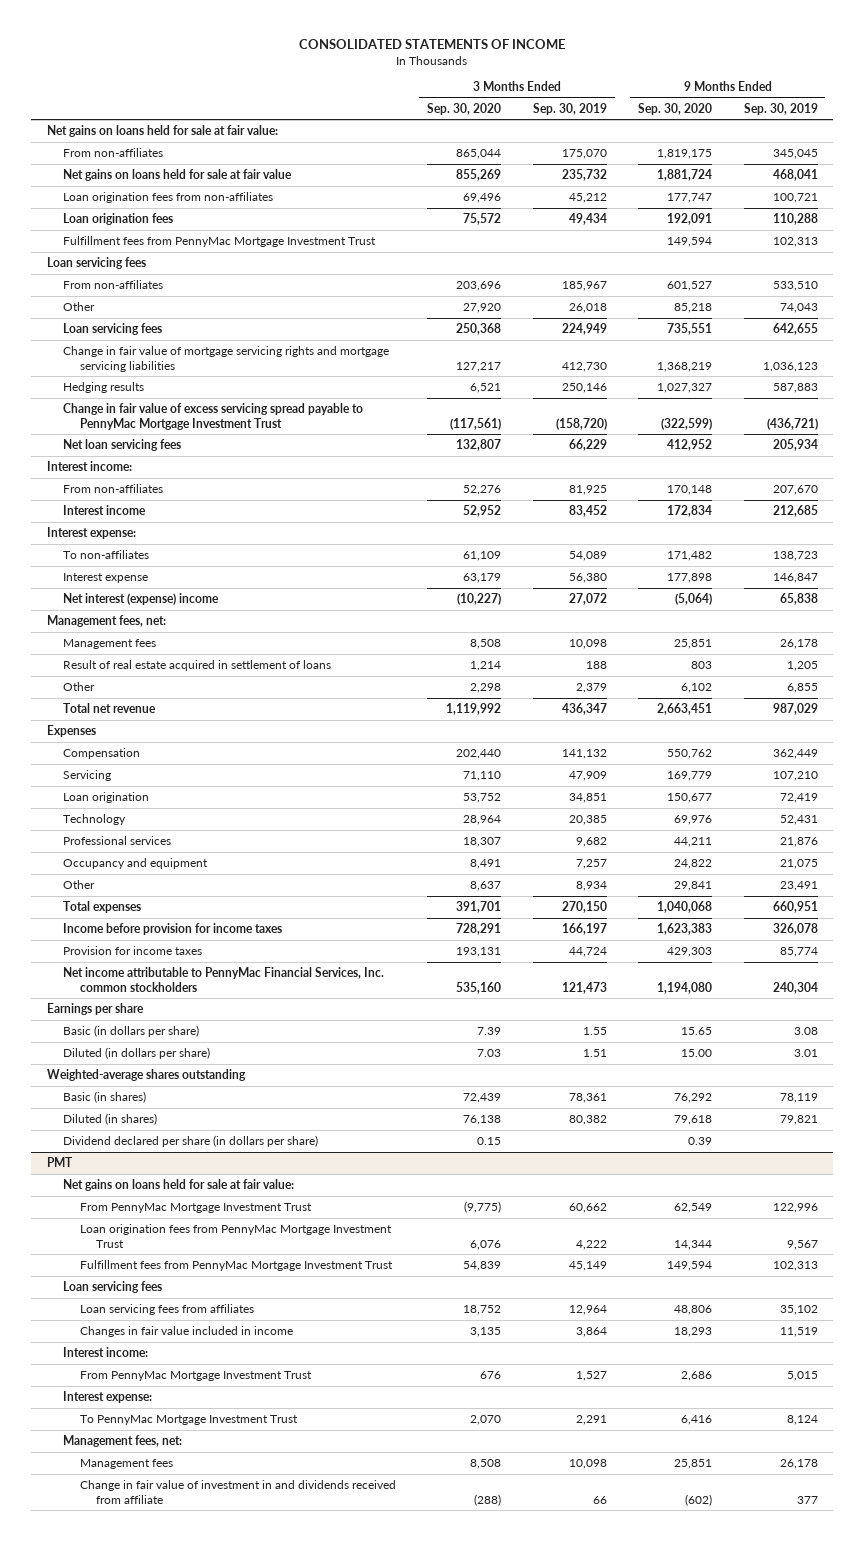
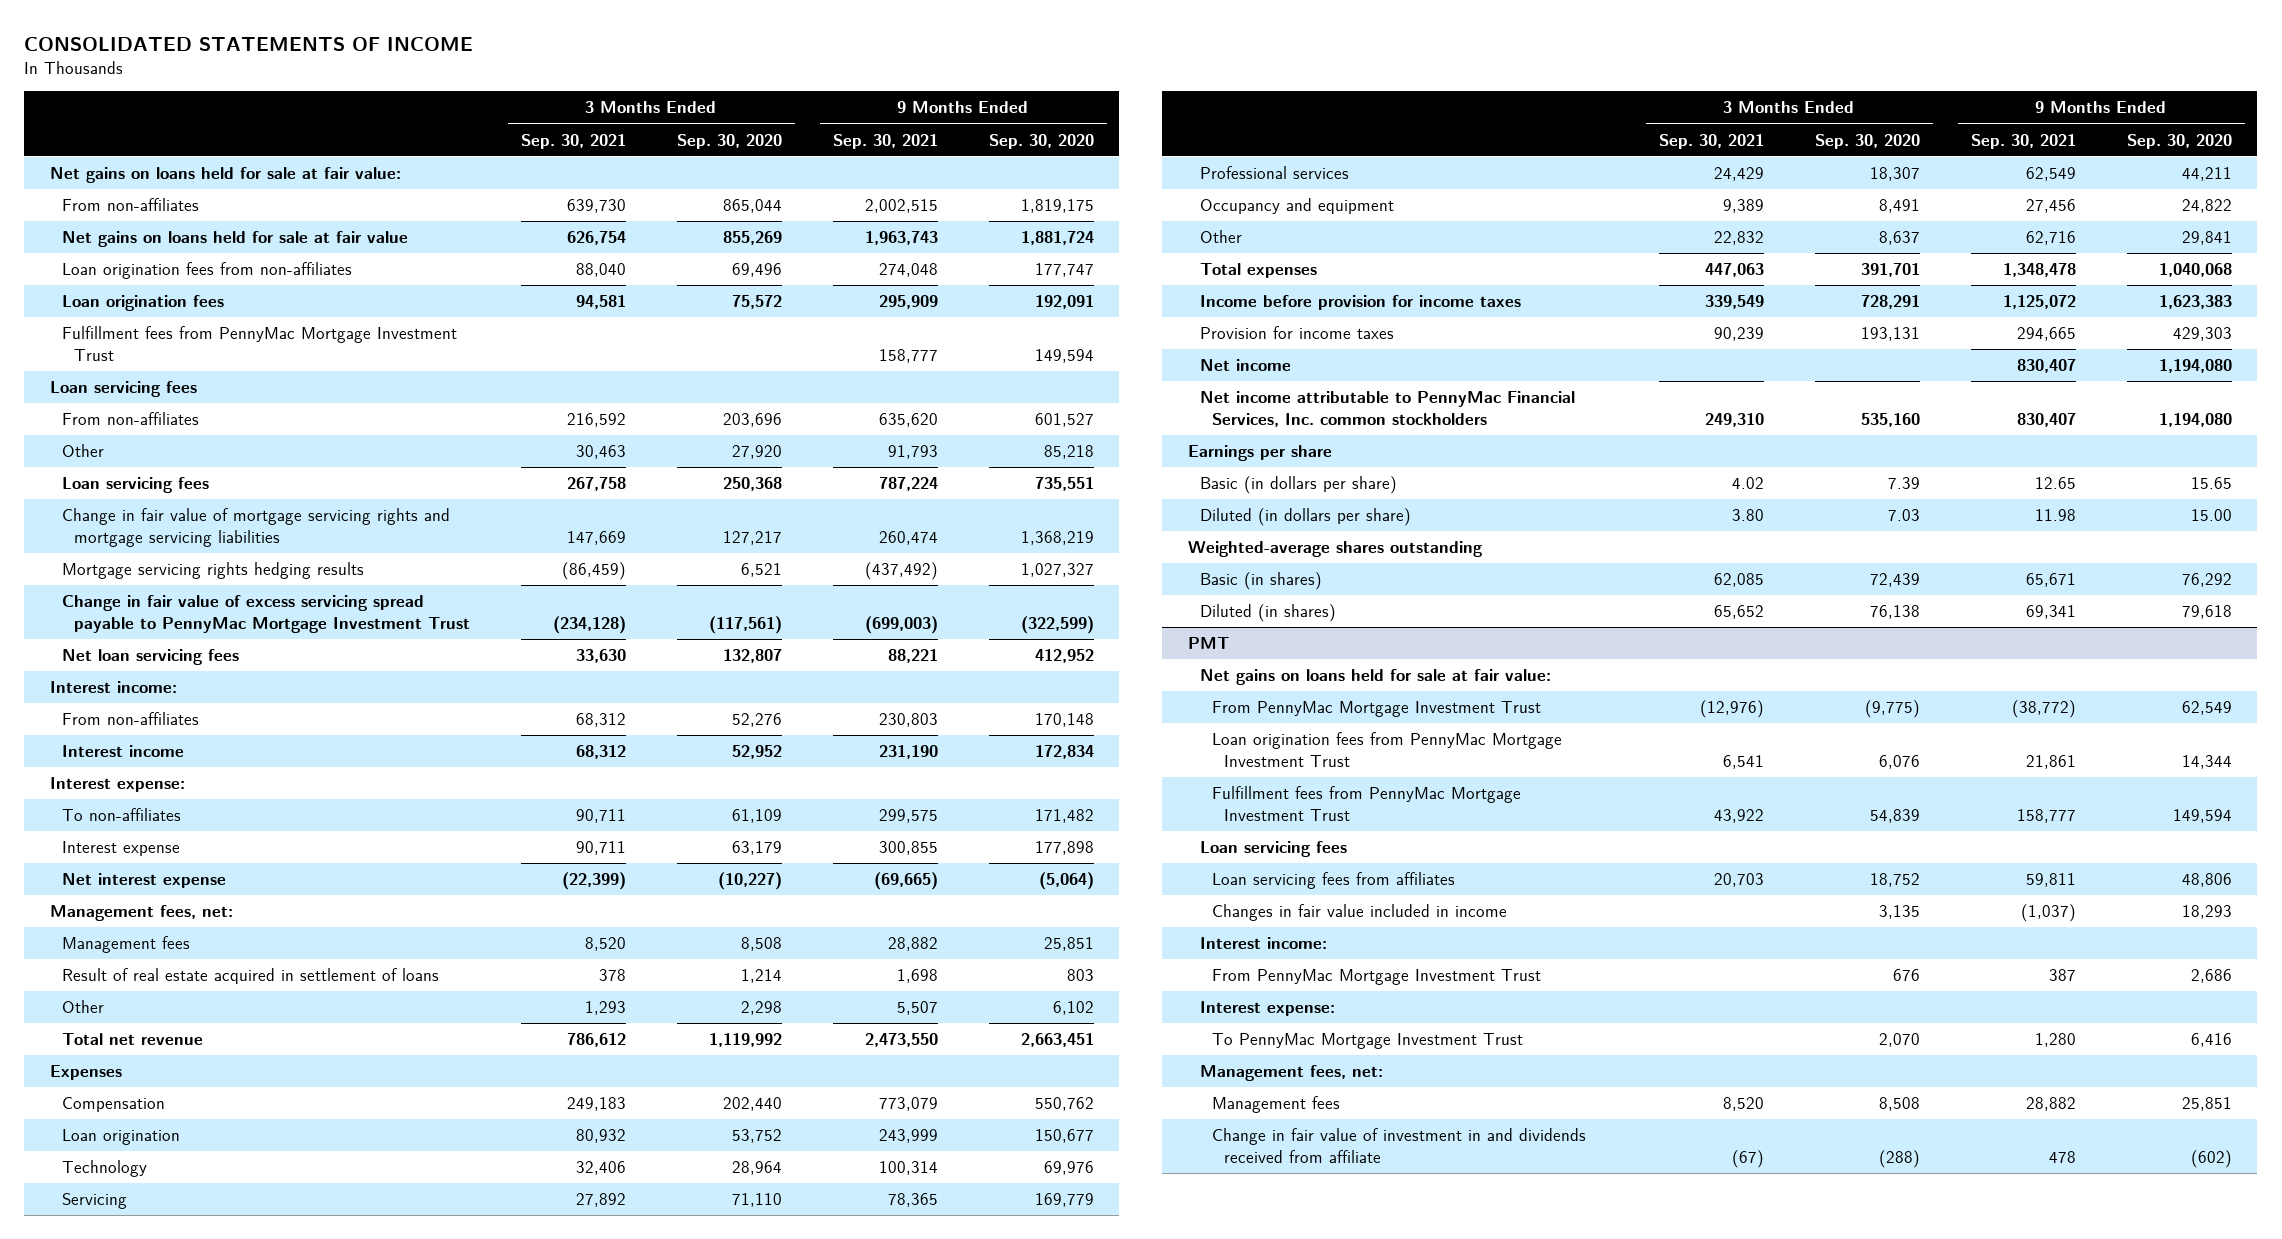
[532,102,607,115] Sep. 30, 2019 -> none
[743,102,818,115] Sep. 30, 2019 -> none
none -> [520,133,626,149] Sep. 30, 2021
none -> [832,133,938,149] Sep. 30, 2021
[63,381,145,393] Hedging results -> [61,562,364,580] Mortgage servicing rights hedging results
[63,592,220,605] Net interest (expense) income -> [61,873,226,889] Net interest expense
[63,769,112,781] Servicing -> [61,1193,127,1210] Servicing
none -> [1199,359,1291,372] Net income
[63,1134,319,1147] Dividend declared per share (in dollars per share) -> none

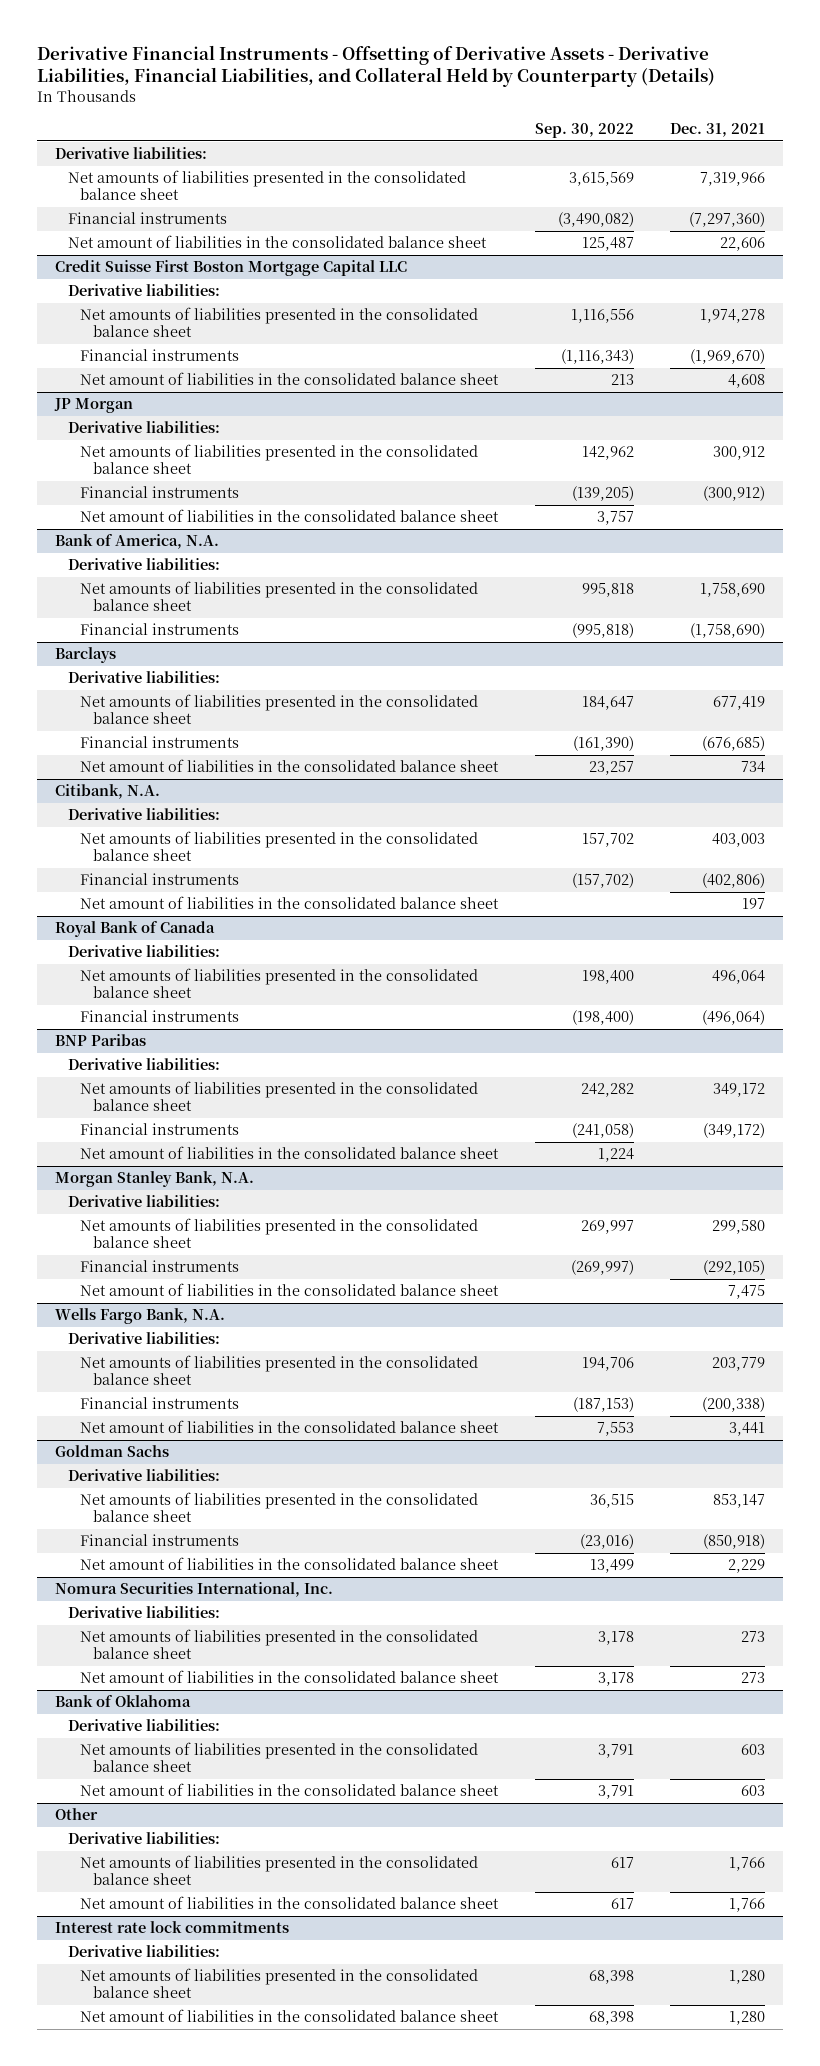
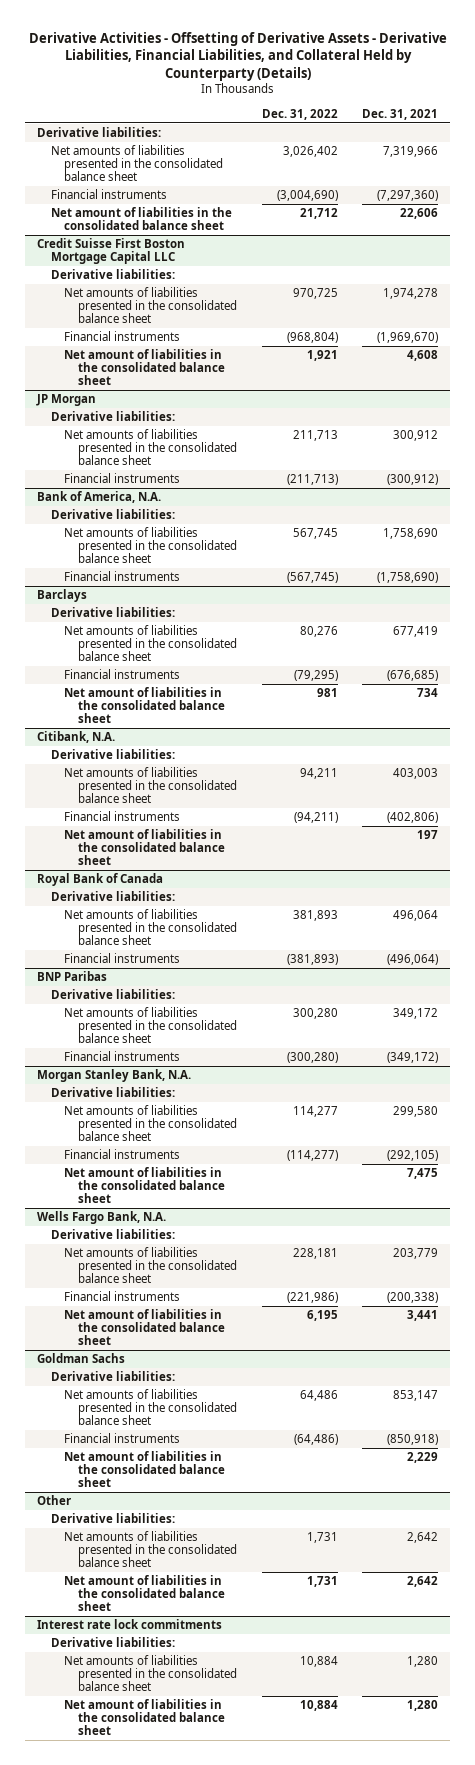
[36,44,715,88] Derivative Financial Instruments - Offsetting of Derivative Assets - Derivative Liabilities, Financial Liabilities, and Collateral Held by Counterparty (Details) -> [28,31,447,82] Derivative Activities - Offsetting of Derivative Assets - Derivative Liabilities, Financial Liabilities, and Collateral Held by Counterparty (Details)
[534,123,634,139] Sep. 30, 2022 -> none
none -> [261,108,338,120] Dec. 31, 2022
[80,509,500,523] Net amount of liabilities in the consolidated balance sheet -> none
[80,1146,500,1160] Net amount of liabilities in the consolidated balance sheet -> none
[55,1582,334,1598] Nomura Securities International, Inc. -> none
[67,1606,220,1619] Derivative liabilities: -> none
[80,1629,479,1660] Net amounts of liabilities presented in the consolidated balance sheet -> none
[80,1670,500,1684] Net amount of liabilities in the consolidated balance sheet -> none
[55,1695,192,1708] Bank of Oklahoma -> none
[67,1719,220,1732] Derivative liabilities: -> none
[80,1742,479,1773] Net amounts of liabilities presented in the consolidated balance sheet -> none
[80,1783,500,1797] Net amount of liabilities in the consolidated balance sheet -> none
[728,1857,765,1872] 1,766 -> [407,1531,439,1543] 2,642
[728,1898,765,1913] 1,766 -> [407,1575,439,1587] 2,642

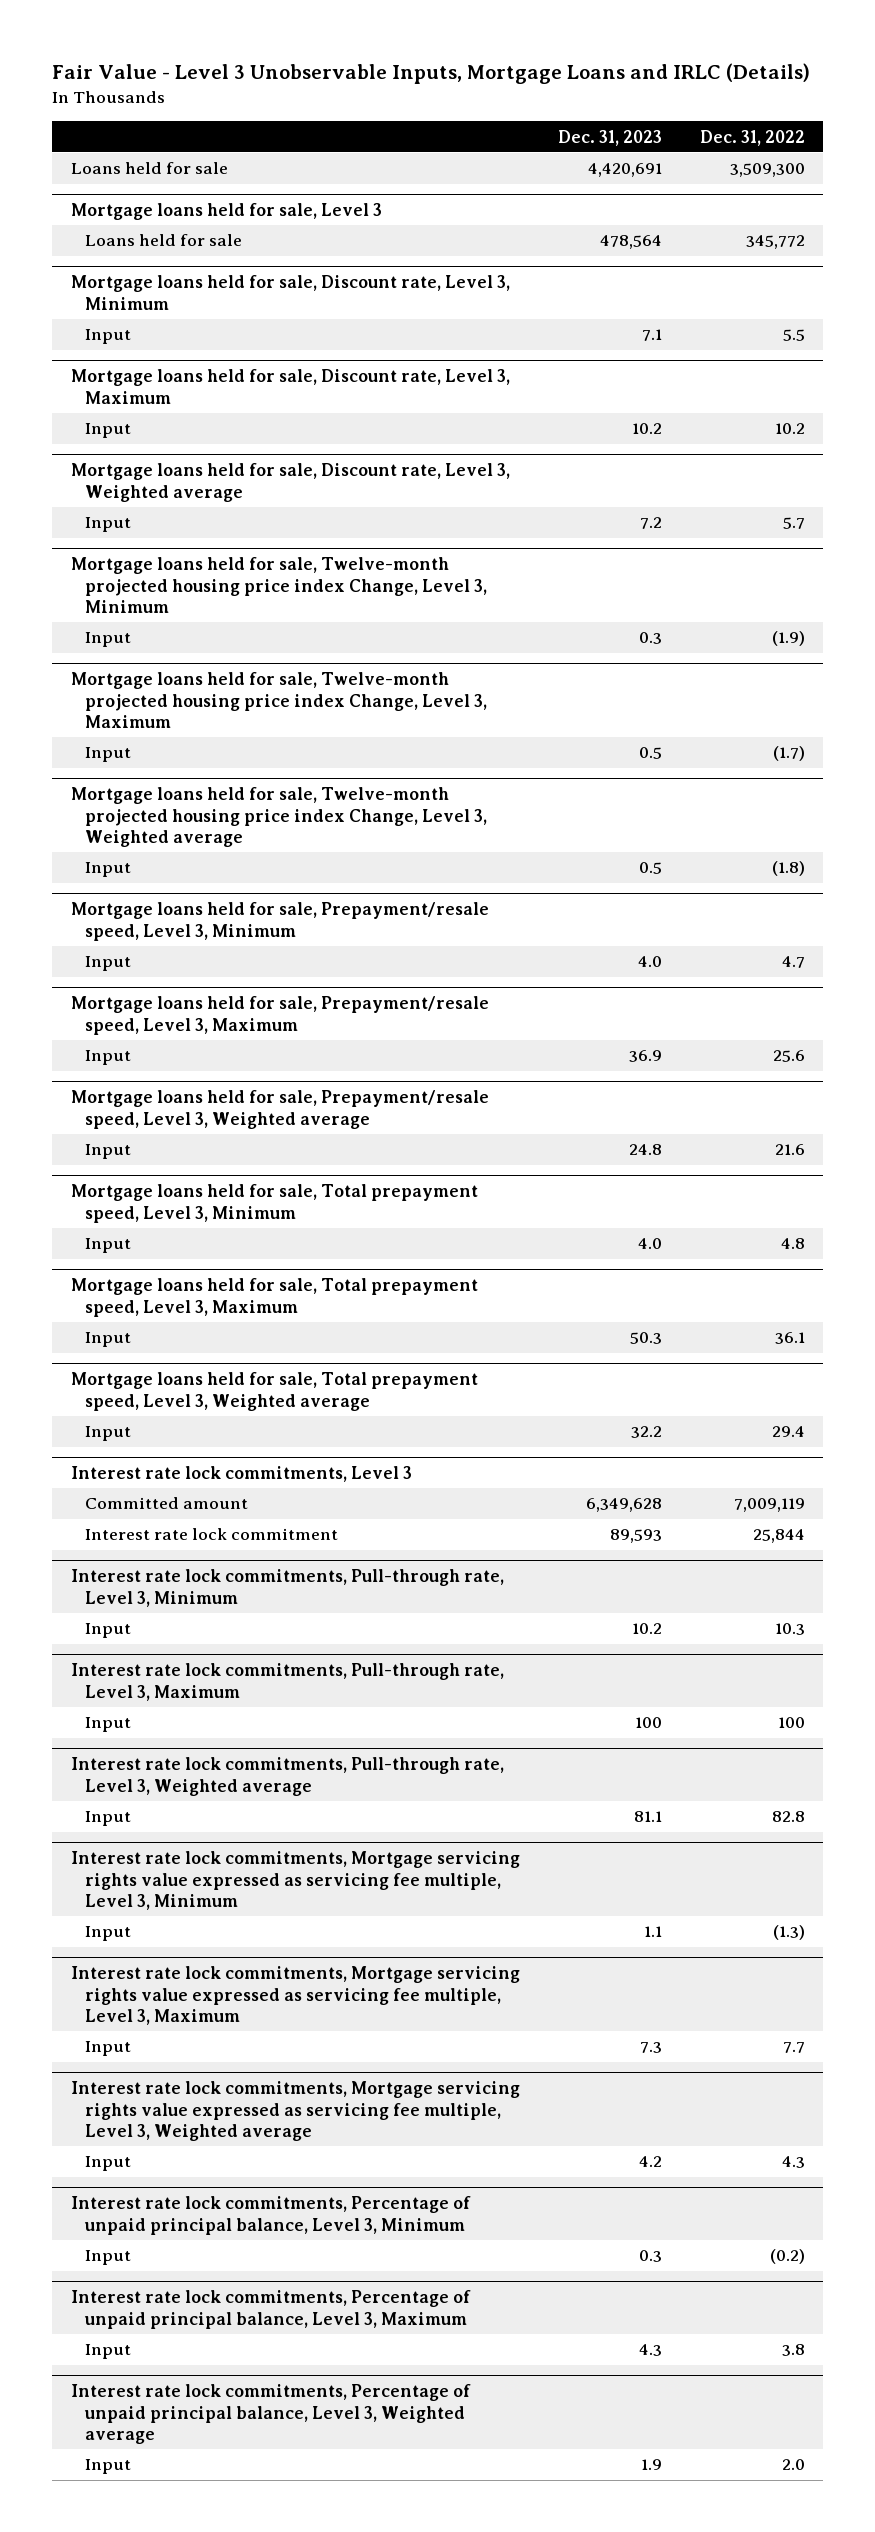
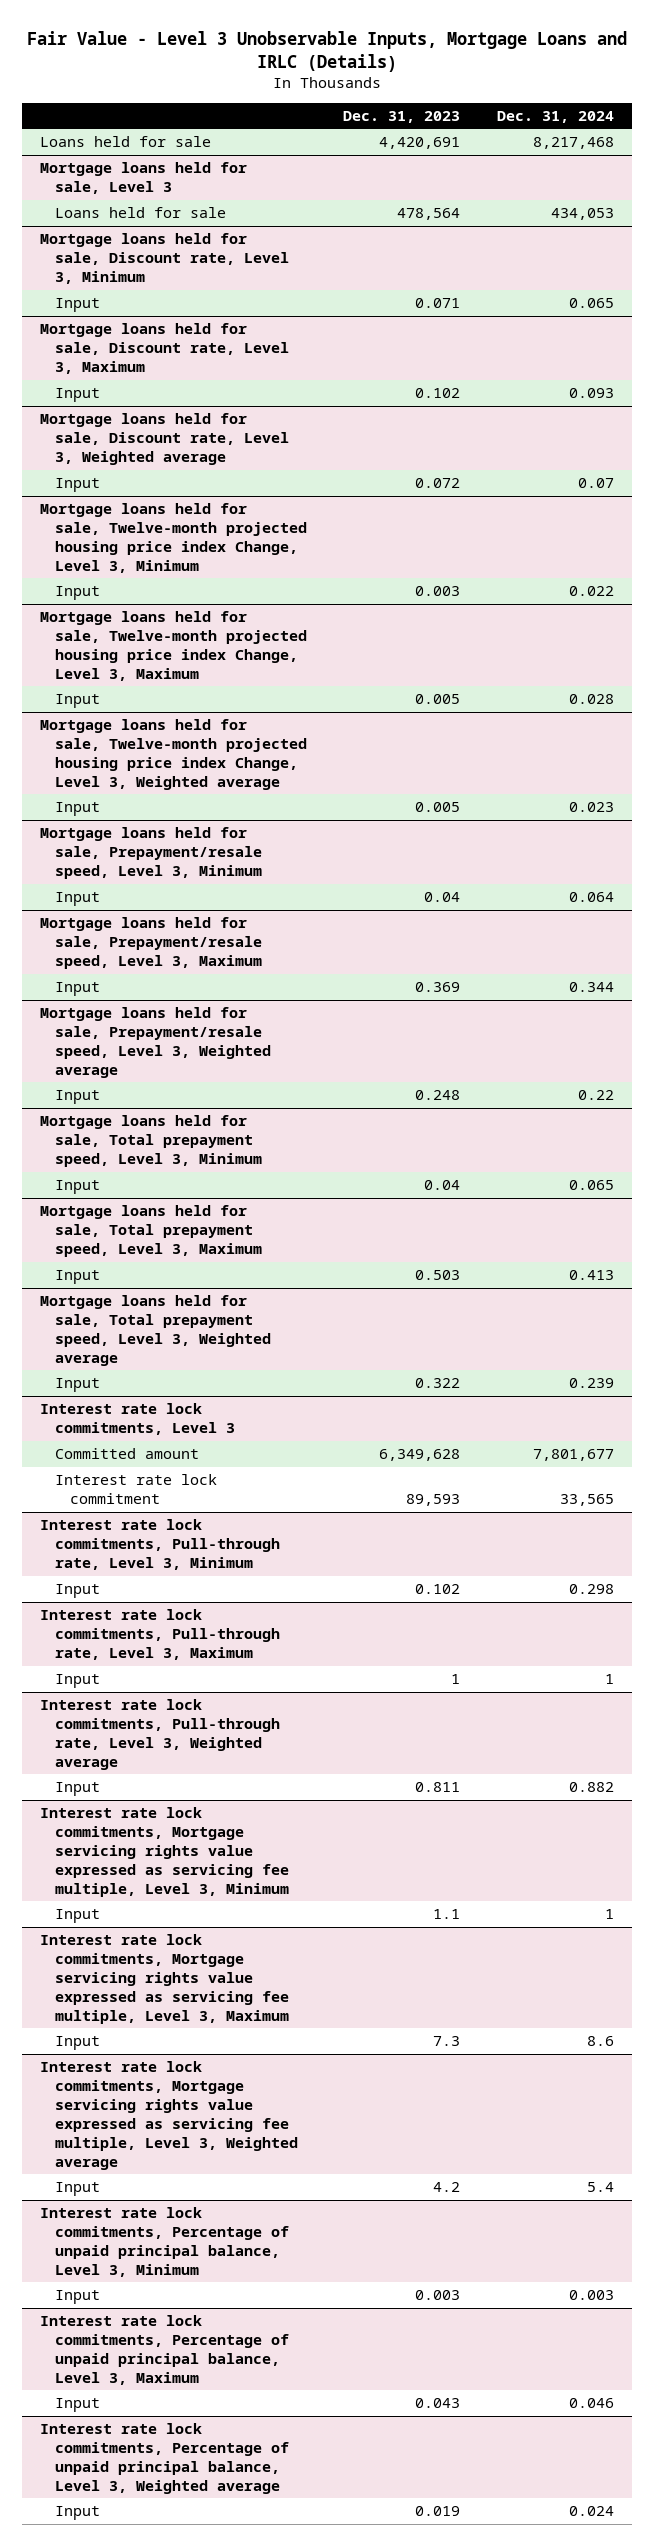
[699,129,805,146] Dec. 31, 2022 -> none
none -> [496,110,614,123] Dec. 31, 2024
[641,329,662,342] 7.1 -> [415,298,461,309] 0.071
[631,423,662,435] 10.2 -> [415,388,461,399] 0.102
[639,517,662,530] 7.2 -> [415,478,461,489] 0.072
[638,632,662,645] 0.3 -> [415,586,461,597] 0.003
[638,747,662,760] 0.5 -> [415,694,461,705] 0.005
[638,862,662,875] 0.5 -> [415,802,461,813] 0.005
[637,956,662,968] 4.0 -> [424,892,461,903] 0.04
[628,1050,662,1063] 36.9 -> [415,982,461,993] 0.369
[628,1144,662,1156] 24.8 -> [415,1090,461,1101] 0.248
[637,1238,662,1250] 4.0 -> [424,1180,461,1191] 0.04
[629,1332,662,1345] 50.3 -> [415,1270,461,1281] 0.503
[630,1426,662,1439] 32.2 -> [415,1378,461,1389] 0.322
[631,1623,662,1635] 10.2 -> [415,1584,461,1595] 0.102
[634,1717,662,1729] 100 -> [451,1674,461,1685] 1
[633,1811,662,1823] 81.1 -> [415,1782,461,1793] 0.811
[638,2250,662,2263] 0.3 -> [415,2290,461,2301] 0.003
[638,2344,662,2357] 4.3 -> [415,2398,461,2409] 0.043
[640,2459,662,2471] 1.9 -> [415,2506,461,2517] 0.019

